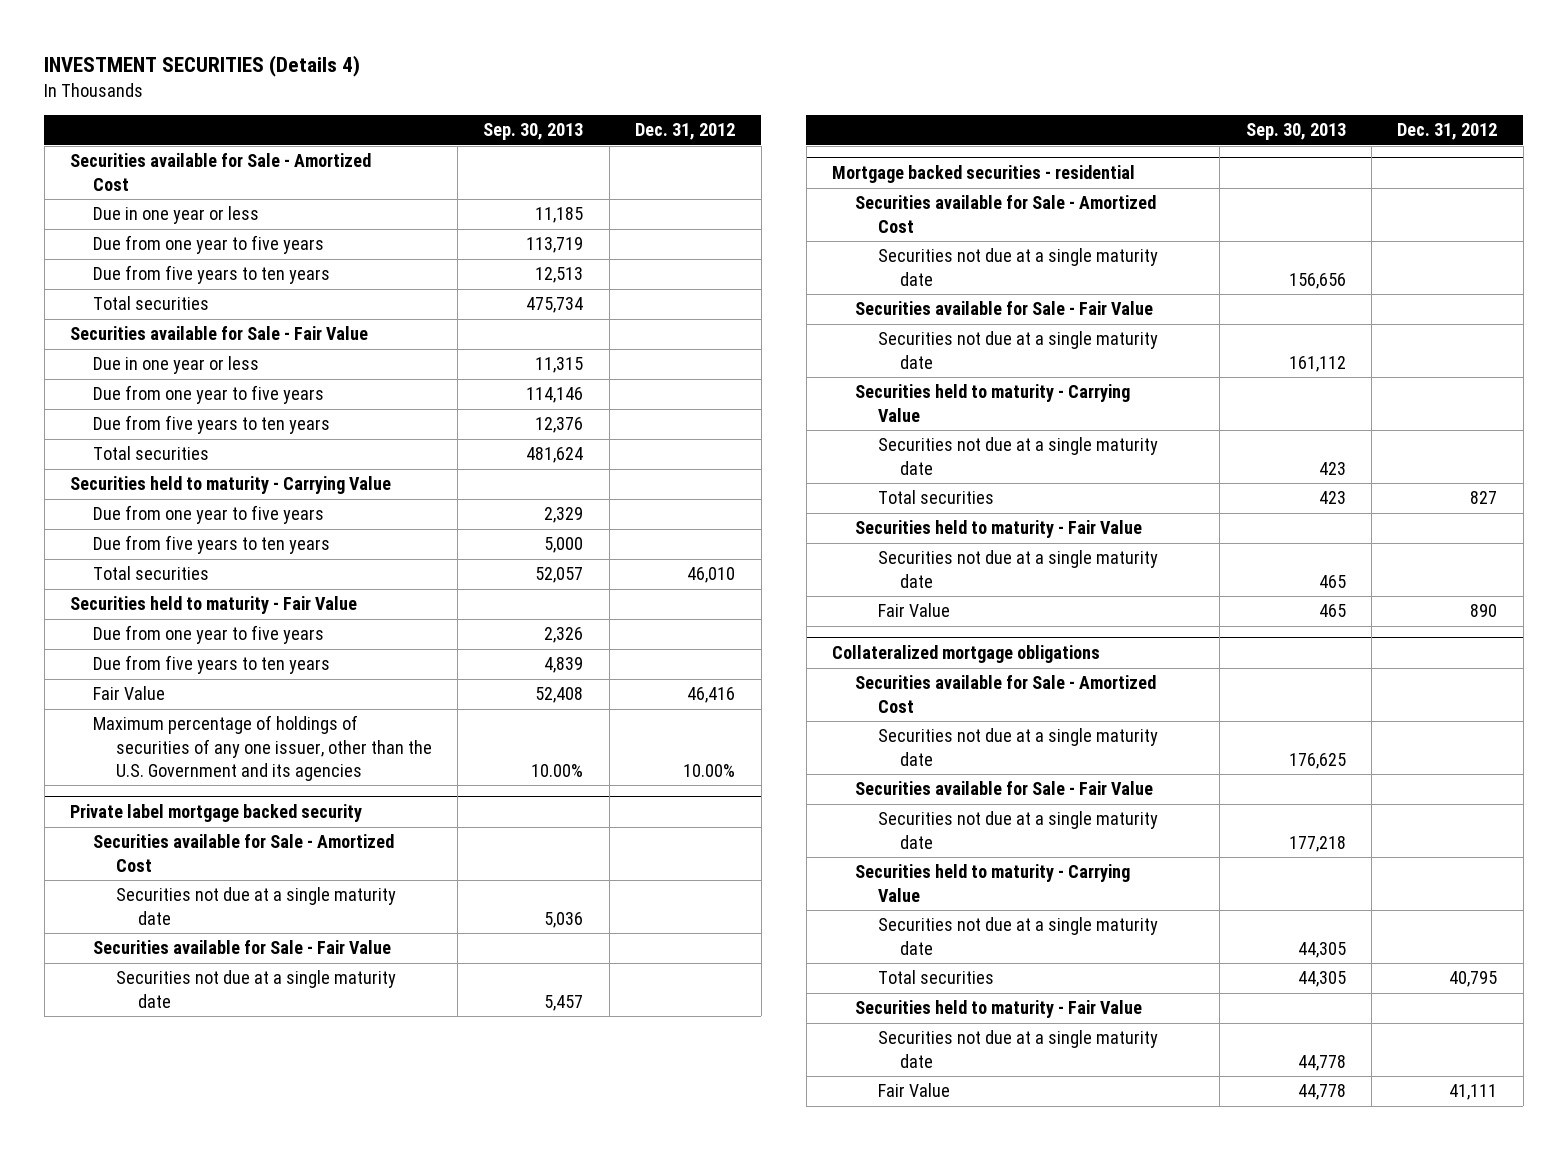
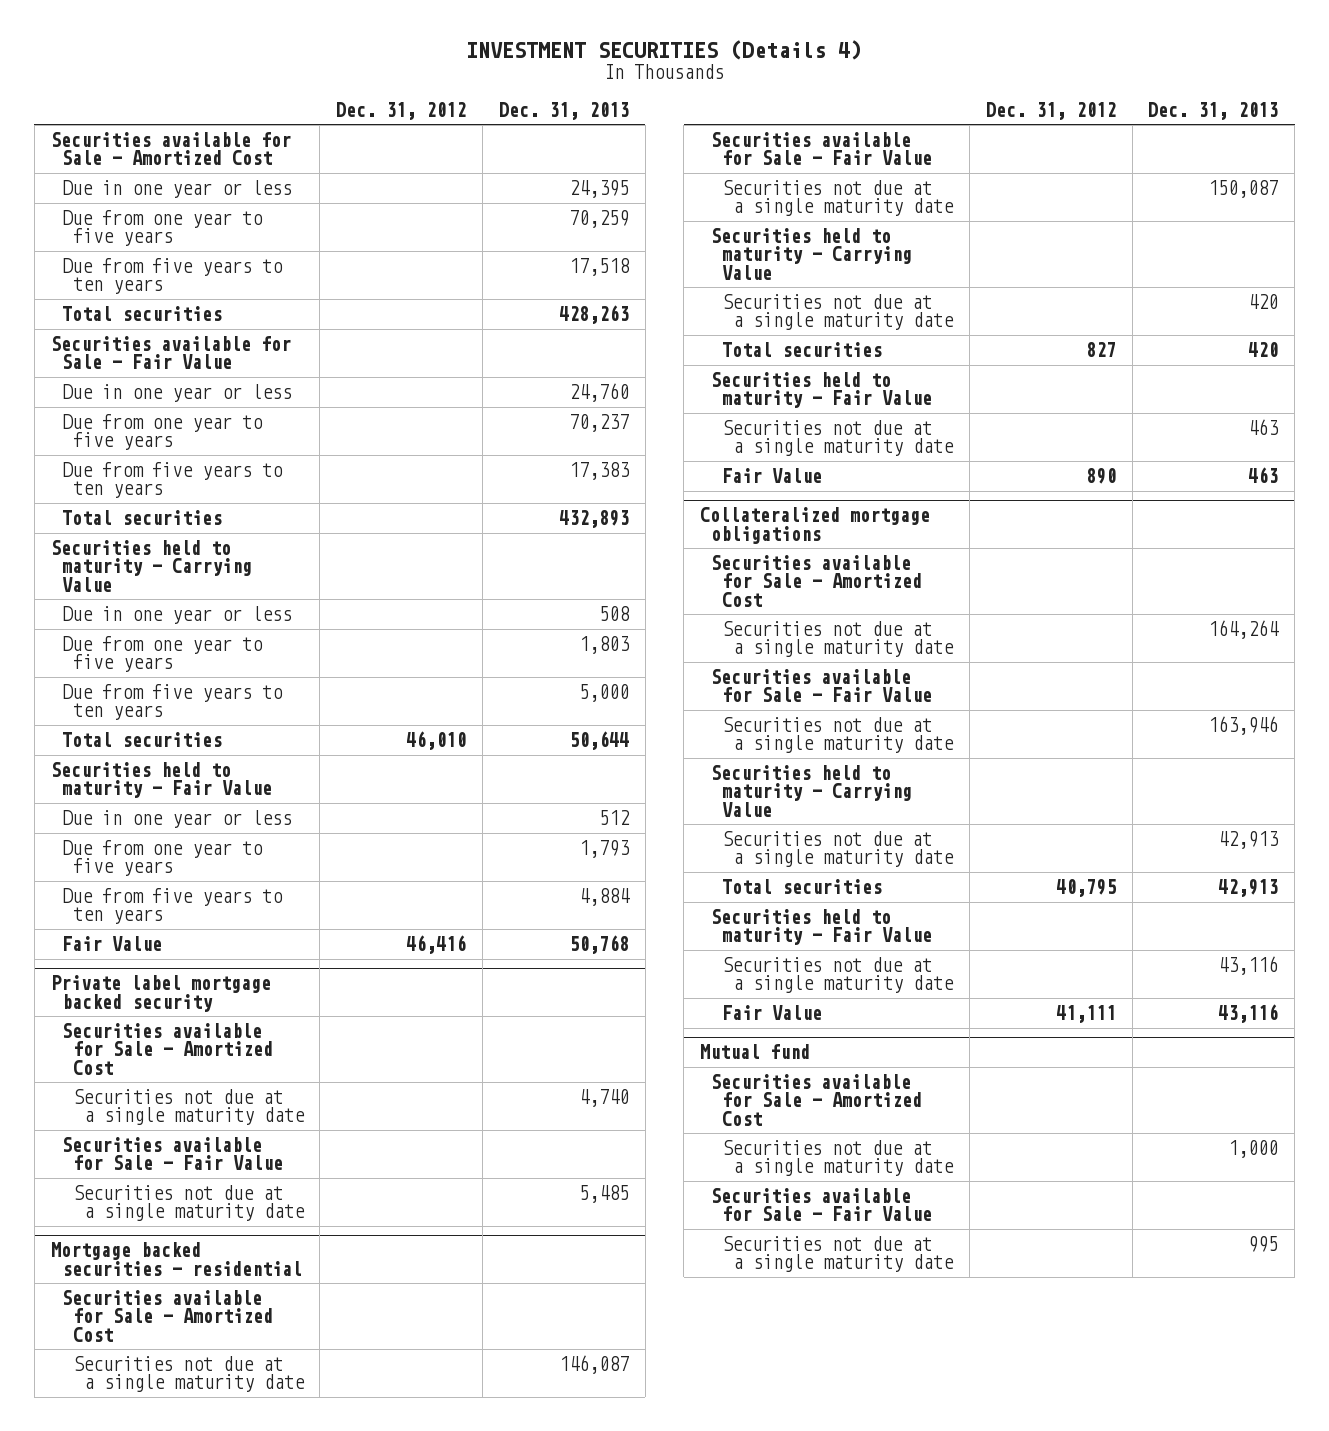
[483,123,584,141] Sep. 30, 2013 -> none
none -> [498,101,629,120] Dec. 31, 2013
none -> [61,605,292,624] Due in one year or less
none -> [61,809,292,828] Due in one year or less
[92,715,432,781] Maximum percentage of holdings of securities of any one issuer, other than the U.S. Government and its agencies -> none
none -> [700,1044,811,1060] Mutual fund
none -> [711,1073,923,1126] Securities available for Sale - Amortized Cost
none -> [722,1139,955,1177] Securities not due at a single maturity date
none -> [711,1187,933,1222] Securities available for Sale - Fair Value
none -> [722,1235,955,1273] Securities not due at a single maturity date

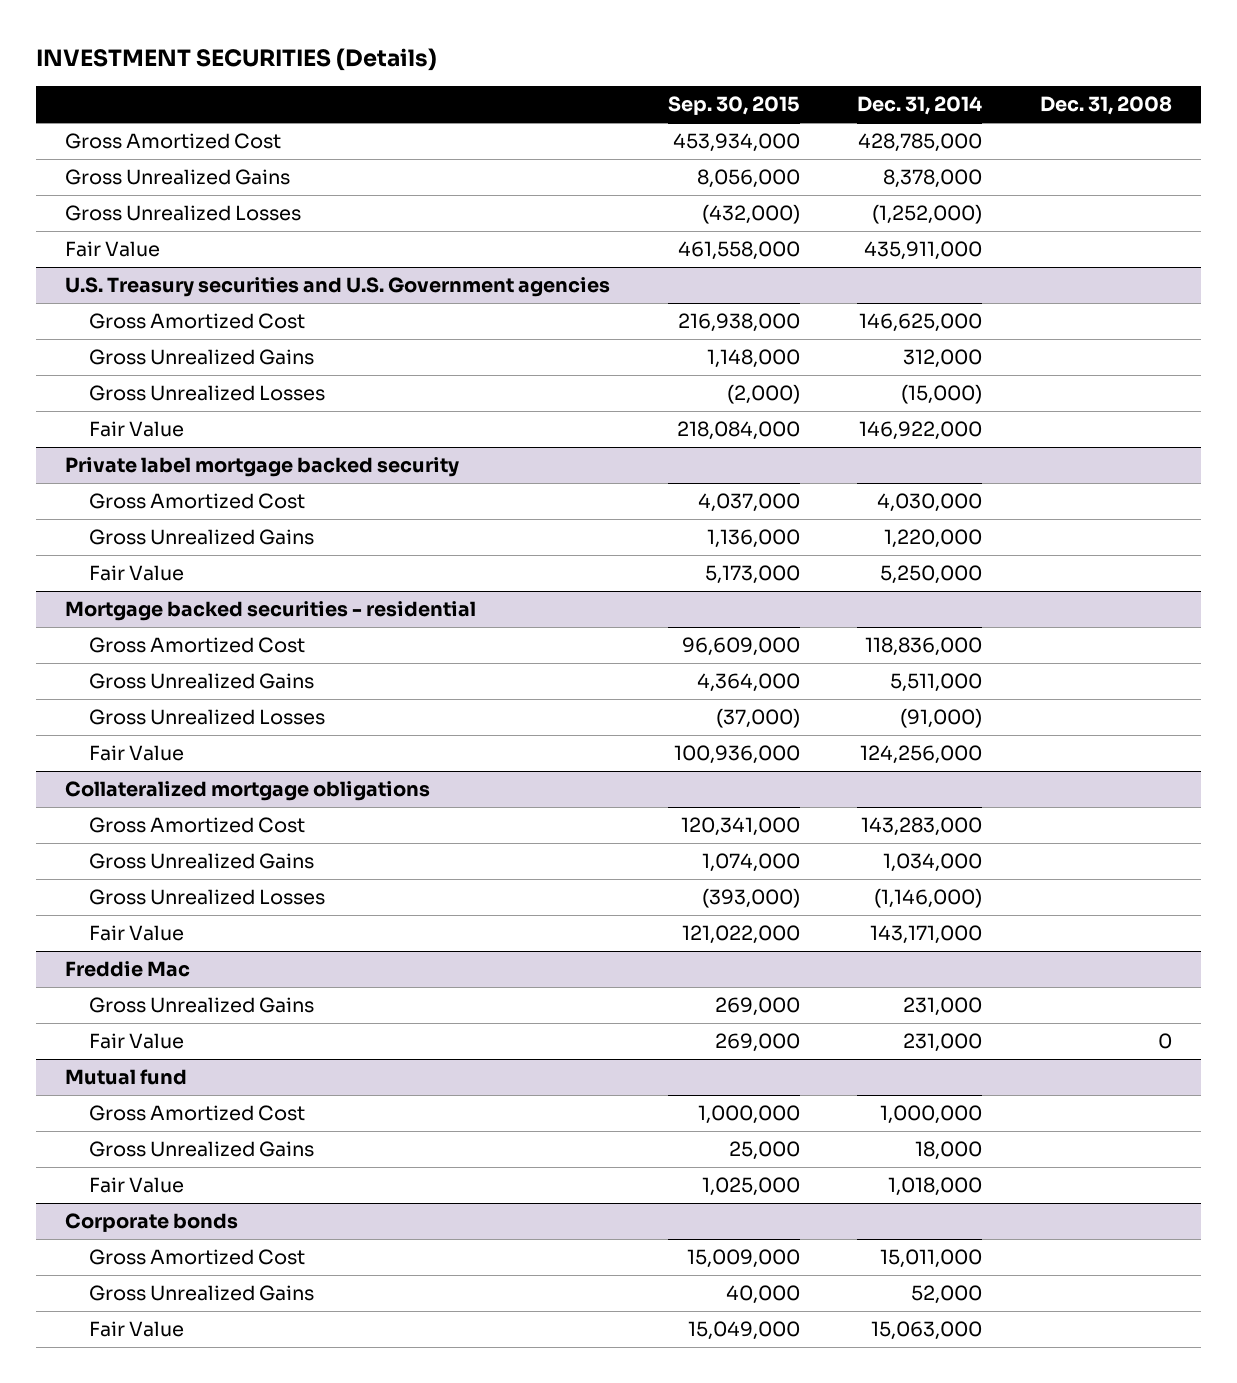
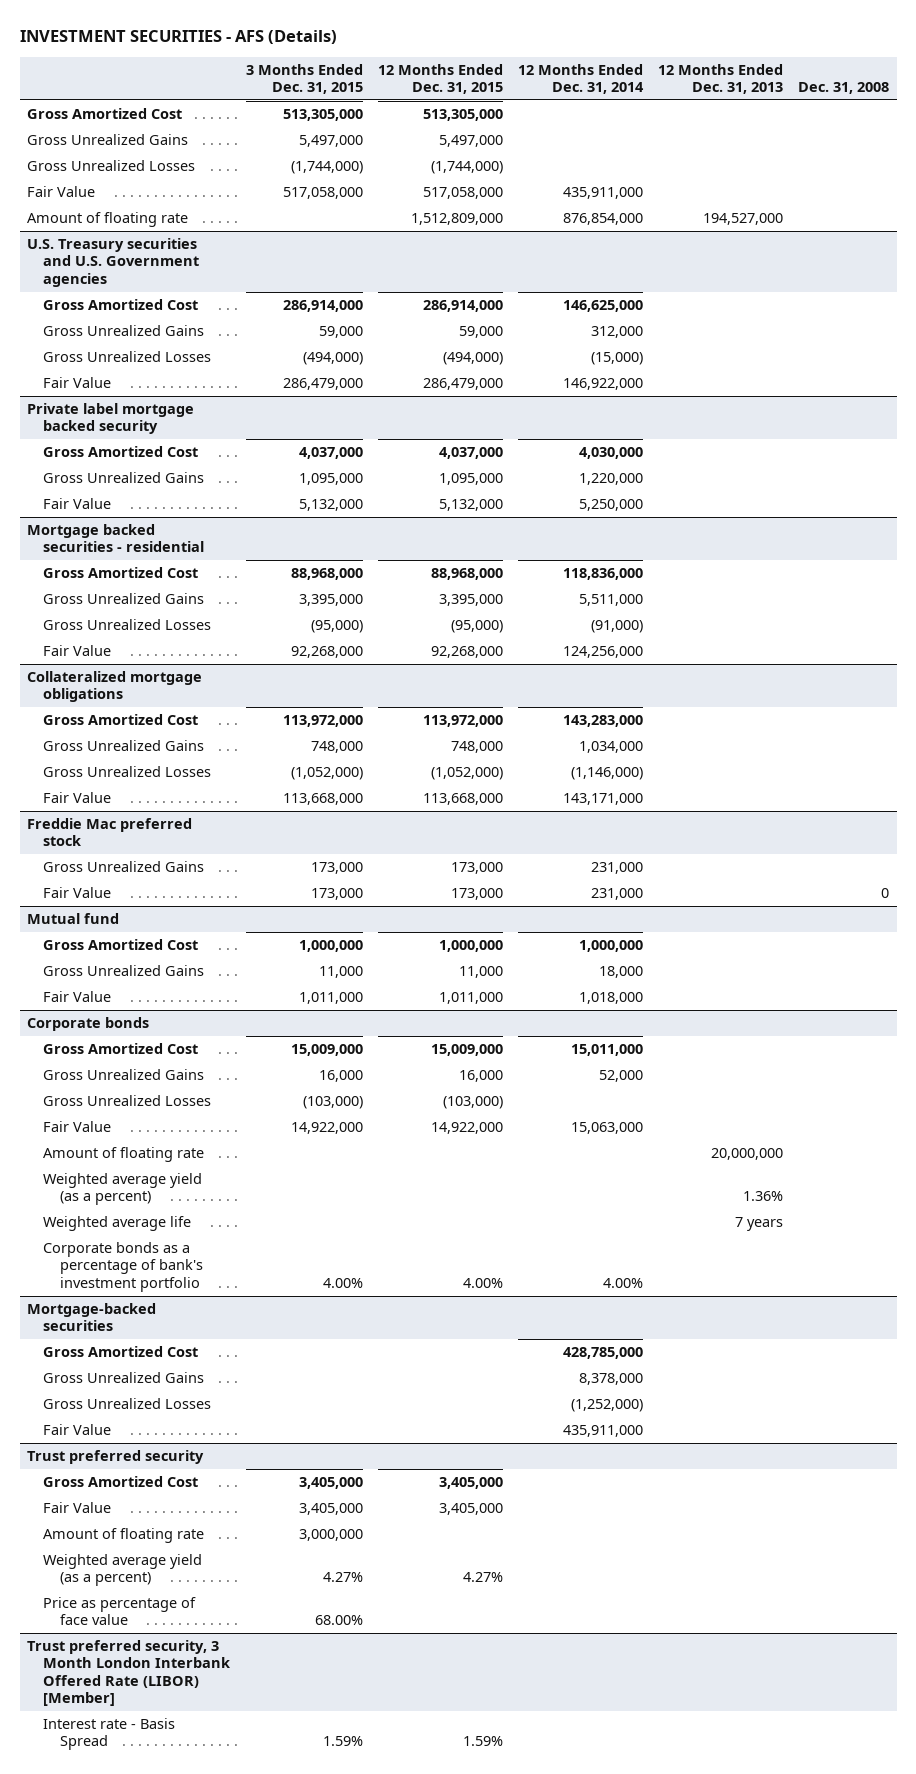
[36,48,438,72] INVESTMENT SECURITIES (Details) -> [19,30,337,45] INVESTMENT SECURITIES - AFS (Details)
[667,95,800,115] Sep. 30, 2015 -> none
[857,95,983,115] Dec. 31, 2014 -> none
none -> [245,63,363,95] 3 Months Ended Dec. 31, 2015
none -> [377,63,503,95] 12 Months Ended Dec. 31, 2015
none -> [517,63,644,95] 12 Months Ended Dec. 31, 2014
none -> [658,63,784,95] 12 Months Ended Dec. 31, 2013
none -> [27,212,189,228] Amount of floating rate
[65,961,191,978] Freddie Mac -> [27,818,193,847] Freddie Mac preferred stock
none -> [43,1095,212,1107] Gross Unrealized Losses
none -> [43,1147,205,1163] Amount of floating rate
none -> [43,1173,203,1206] Weighted average yield (as a percent)
none -> [43,1216,192,1232] Weighted average life
none -> [43,1242,203,1292] Corporate bonds as a percentage of bank's investment portfolio
none -> [27,1303,157,1332] Mortgage-backed securities
none -> [43,1346,199,1358] Gross Amortized Cost
none -> [43,1372,205,1384] Gross Unrealized Gains
none -> [43,1398,212,1410] Gross Unrealized Losses
none -> [43,1424,112,1436] Fair Value
none -> [27,1450,205,1465] Trust preferred security
none -> [43,1476,199,1488] Gross Amortized Cost
none -> [43,1502,112,1514] Fair Value
none -> [43,1528,205,1544] Amount of floating rate
none -> [43,1554,203,1587] Weighted average yield (as a percent)
none -> [43,1597,197,1626] Price as percentage of face value
none -> [27,1640,231,1707] Trust preferred security, 3 Month London Interbank Offered Rate (LIBOR) [Member]
none -> [43,1718,176,1751] Interest rate - Basis Spread

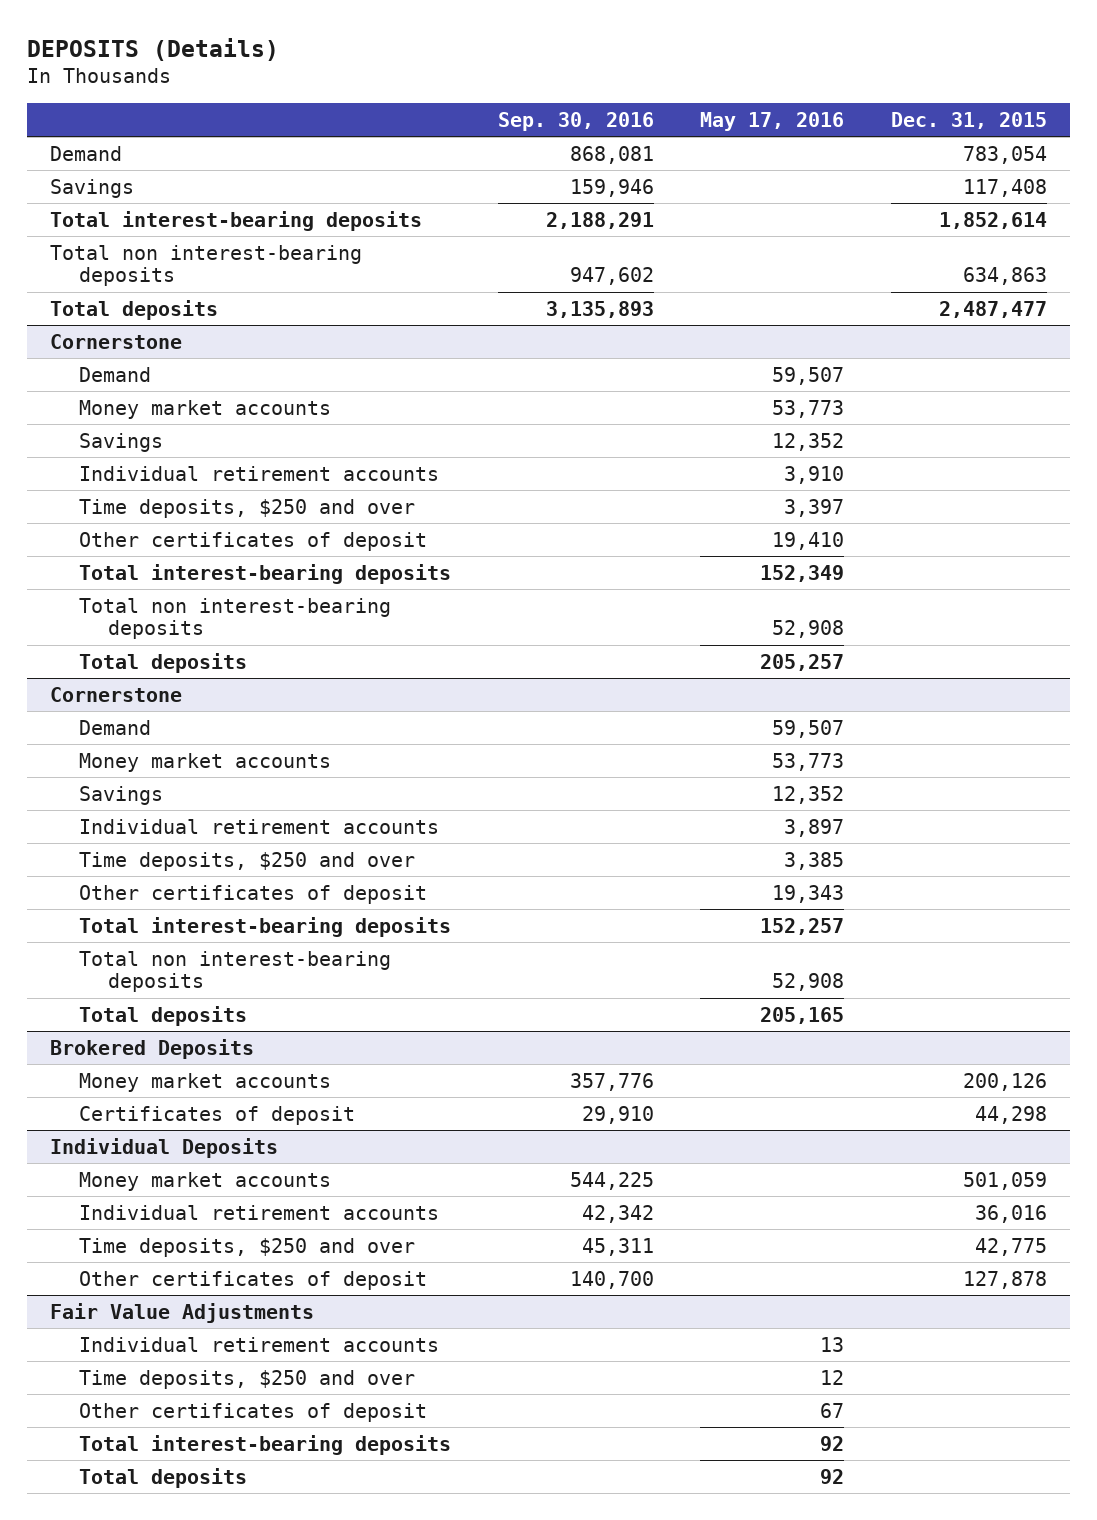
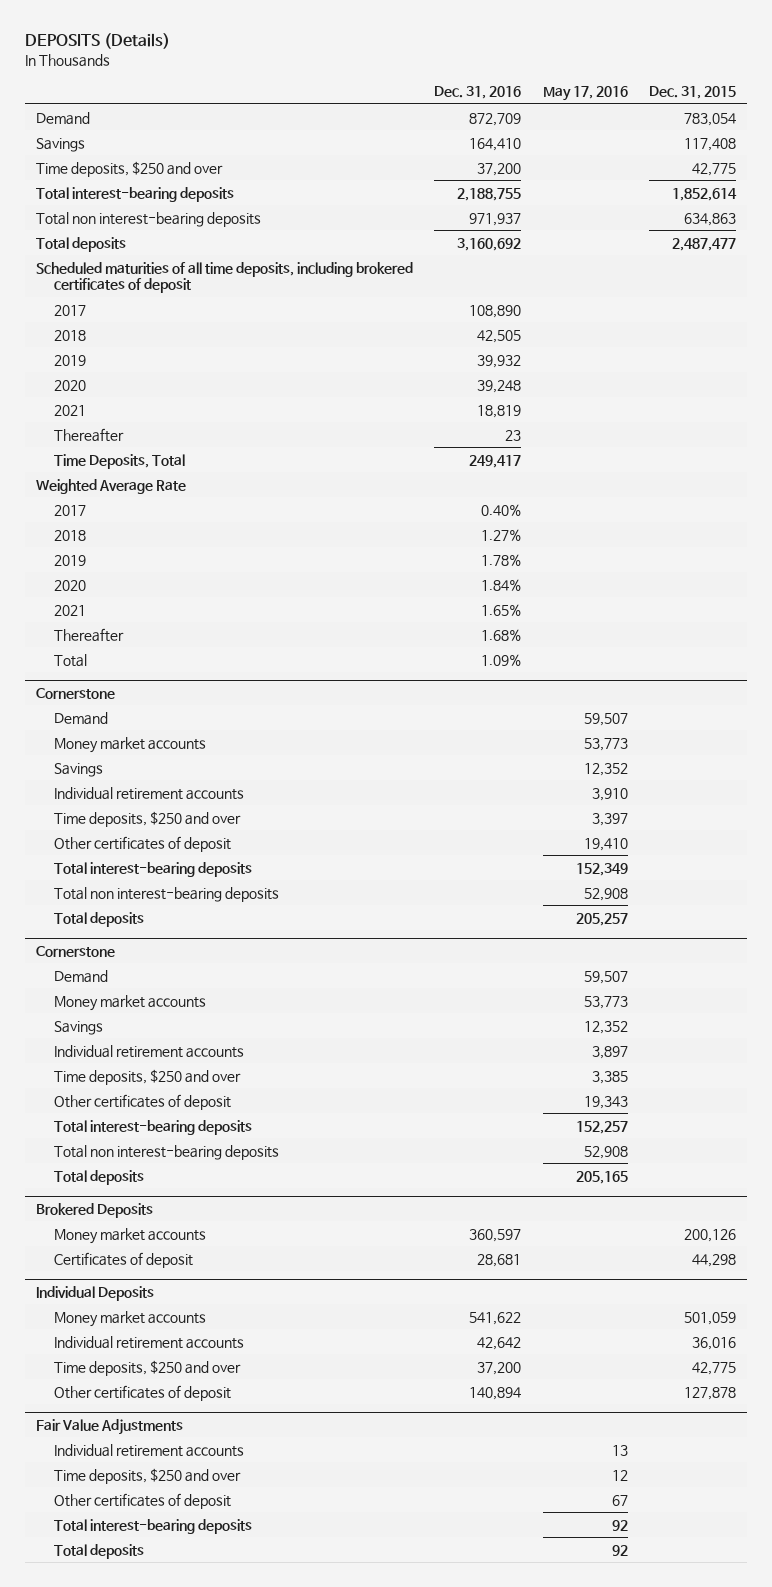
[497,111,654,131] Sep. 30, 2016 -> none
none -> [434,86,522,100] Dec. 31, 2016
none -> [35,160,223,177] Time deposits, $250 and over
none -> [35,261,413,293] Scheduled maturities of all time deposits, including brokered certificates of deposit
none -> [54,304,87,316] 2017
none -> [54,329,87,341] 2018
none -> [54,354,87,366] 2019
none -> [54,379,87,391] 2020
none -> [54,404,87,416] 2021
none -> [54,427,125,442] Thereafter
none -> [54,453,186,469] Time Deposits, Total
none -> [35,478,186,494] Weighted Average Rate
none -> [54,504,87,516] 2017
none -> [54,529,87,541] 2018
none -> [54,554,87,566] 2019
none -> [54,579,87,591] 2020
none -> [54,604,87,616] 2021
none -> [54,627,125,642] Thereafter
none -> [54,653,88,667] Total

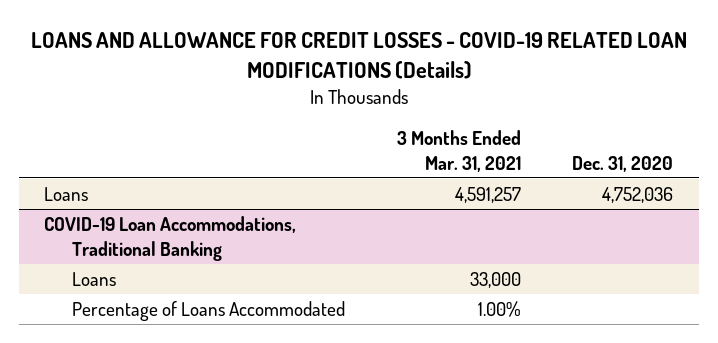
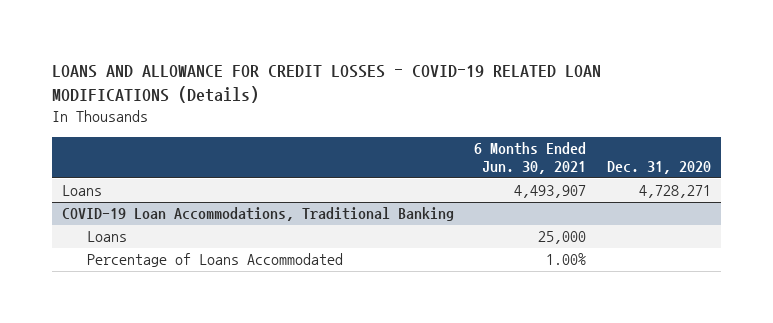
[396,130,521,172] 3 Months Ended Mar. 31, 2021 -> none
none -> [474,142,587,175] 6 Months Ended Jun. 30, 2021
[602,187,674,204] 4,752,036 -> [638,185,711,199] 4,728,271

